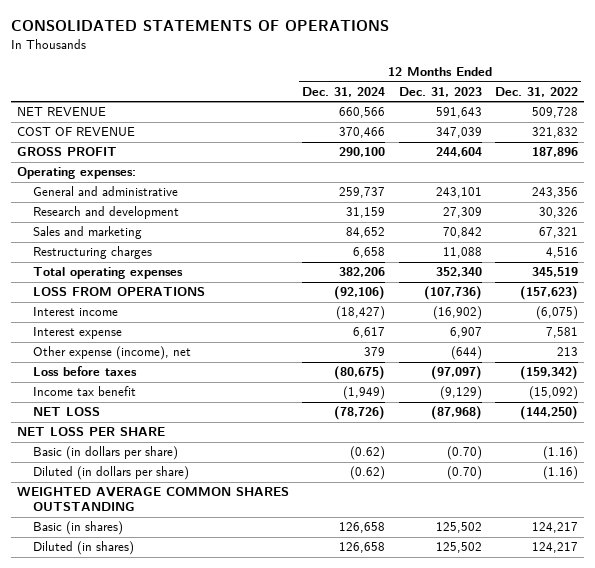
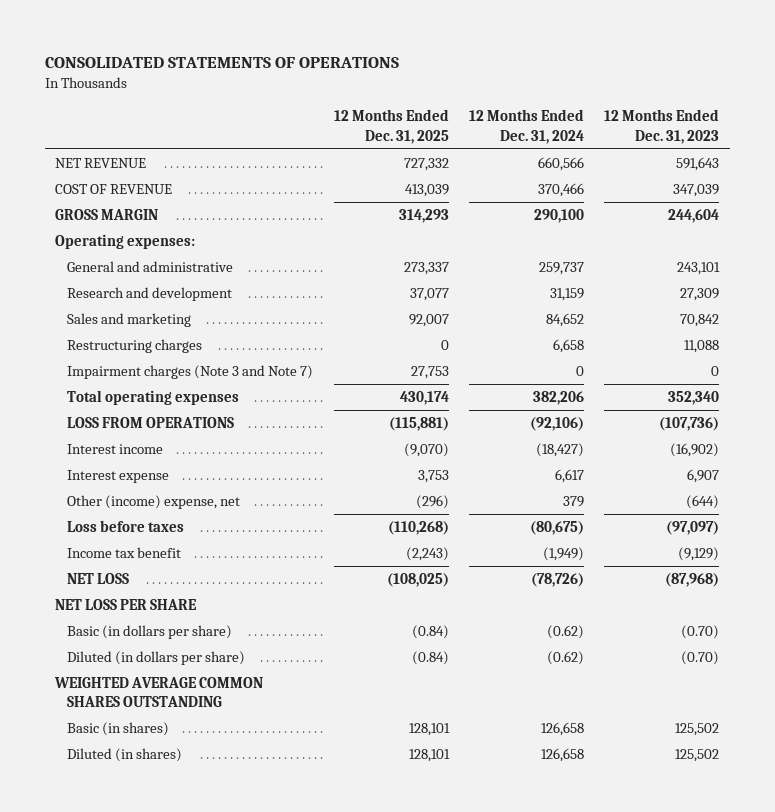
[494,87,578,98] Dec. 31, 2022 -> none
none -> [333,109,449,144] 12 Months Ended Dec. 31, 2025
[17,147,118,157] GROSS PROFIT -> [55,209,159,221] GROSS MARGIN
none -> [67,365,314,380] Impairment charges (Note 3 and Note 7)
[32,346,191,361] Other expense (income), net -> [67,495,241,510] Other (income) expense, net

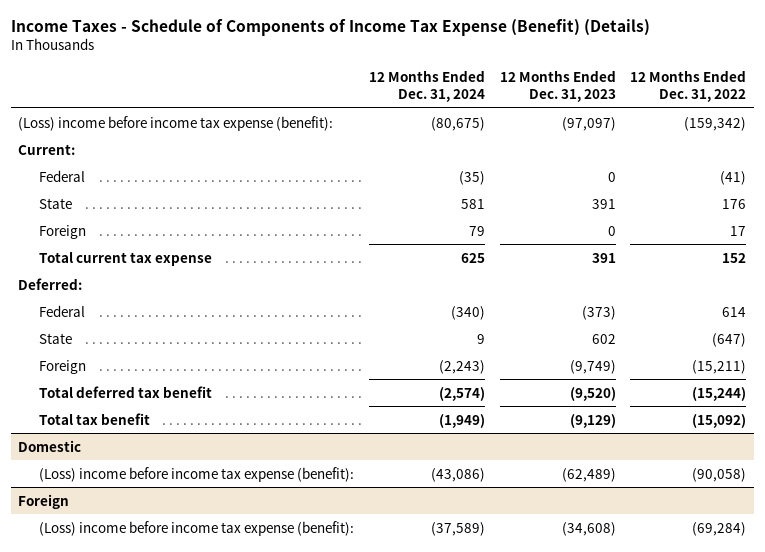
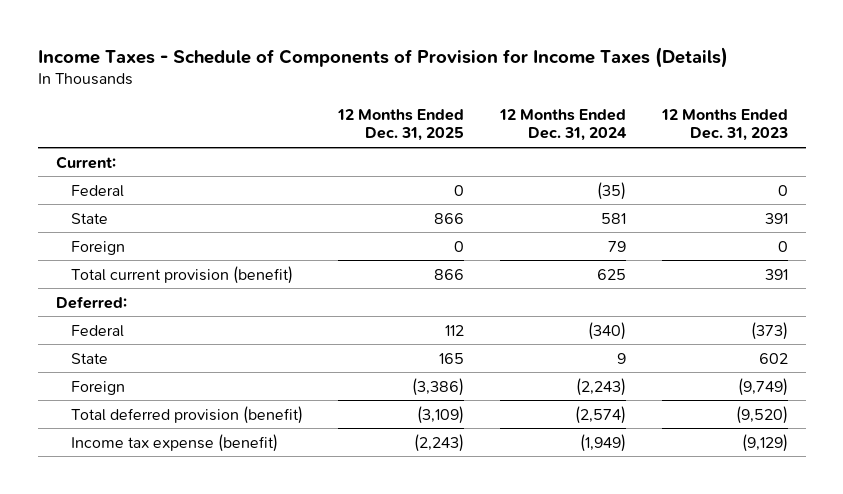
[10,18,650,36] Income Taxes - Schedule of Components of Income Tax Expense (Benefit) (Details) -> [37,46,728,68] Income Taxes - Schedule of Components of Provision for Income Taxes (Details)
[630,70,747,103] 12 Months Ended Dec. 31, 2022 -> none
none -> [337,108,465,142] 12 Months Ended Dec. 31, 2025
[18,115,334,131] (Loss) income before income tax expense (benefit): -> none
[39,251,213,266] Total current tax expense -> [70,265,293,284] Total current provision (benefit)
[18,439,82,452] Domestic -> none
[39,466,355,482] (Loss) income before income tax expense (benefit): -> none
[18,493,70,509] Foreign -> none
[39,520,355,536] (Loss) income before income tax expense (benefit): -> none
[39,385,213,398] Total deferred tax benefit -> [70,405,303,424] Total deferred provision (benefit)
[39,412,151,425] Total tax benefit -> [70,433,278,452] Income tax expense (benefit)

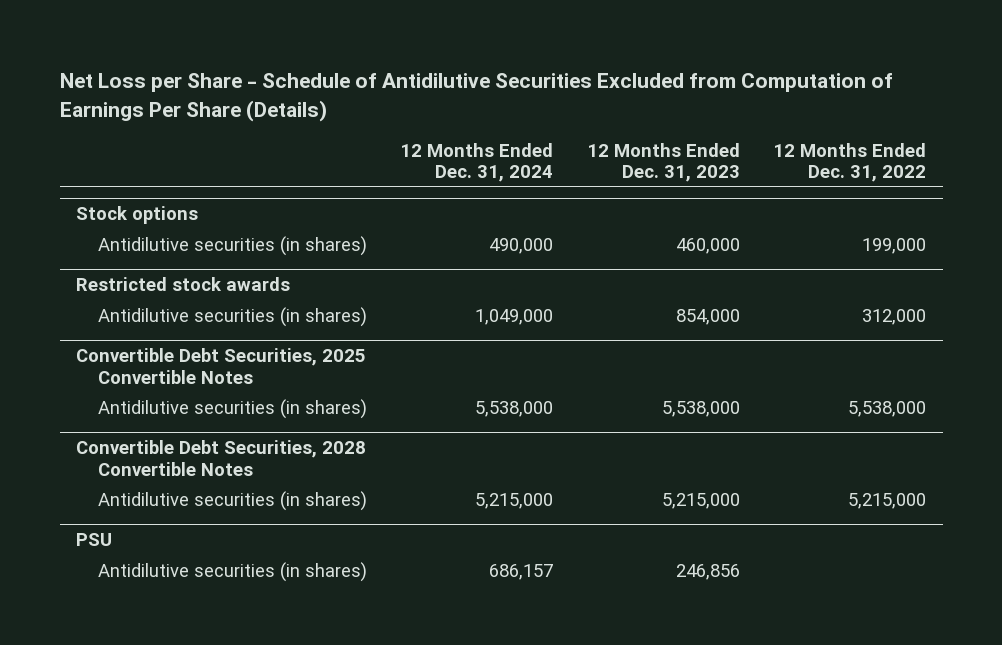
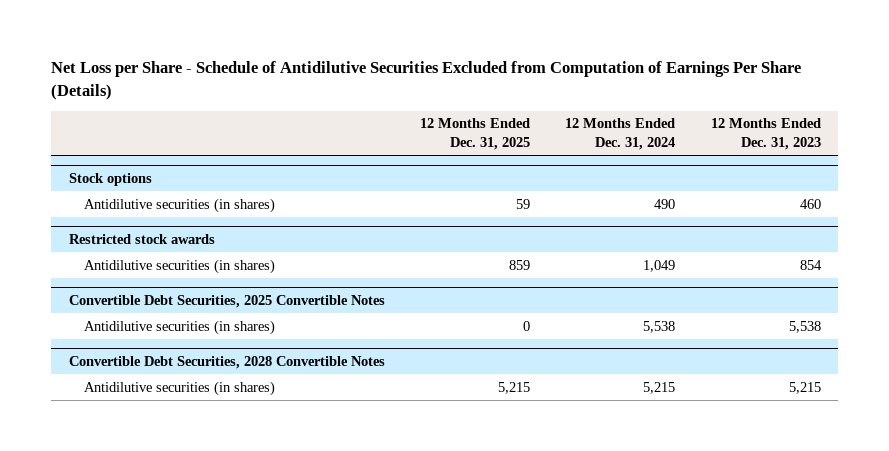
[772,142,926,183] 12 Months Ended Dec. 31, 2022 -> none
none -> [419,118,530,150] 12 Months Ended Dec. 31, 2025
[489,237,554,254] 490,000 -> [654,198,676,209] 490
[675,237,740,254] 460,000 -> [799,198,821,209] 460
[475,308,554,325] 1,049,000 -> [643,259,676,272] 1,049
[675,308,740,325] 854,000 -> [799,259,822,270] 854
[475,400,554,417] 5,538,000 -> [643,320,676,333] 5,538
[661,400,740,417] 5,538,000 -> [788,320,821,333] 5,538
[76,533,113,547] PSU -> none
[98,561,368,582] Antidilutive securities (in shares) -> none
[475,492,554,509] 5,215,000 -> [643,381,676,394] 5,215
[661,492,740,509] 5,215,000 -> [788,381,821,394] 5,215

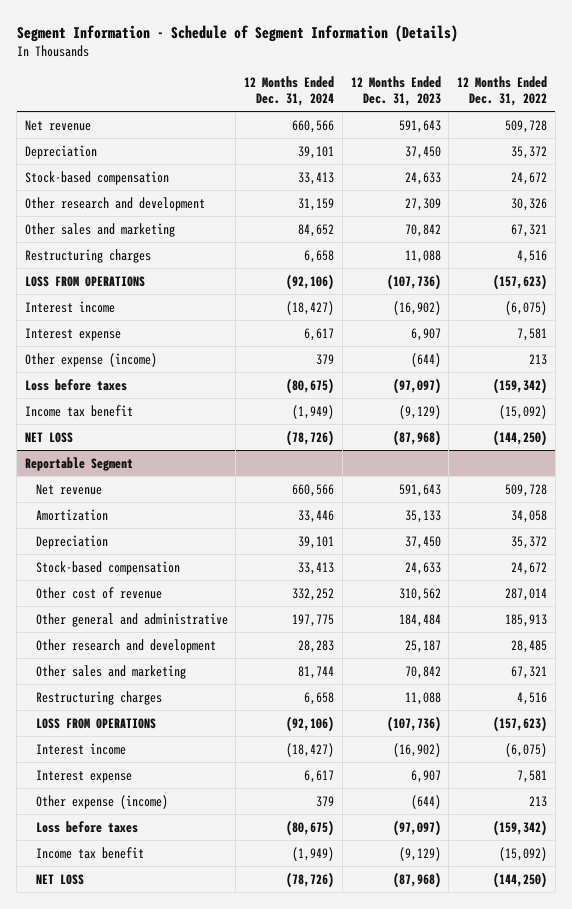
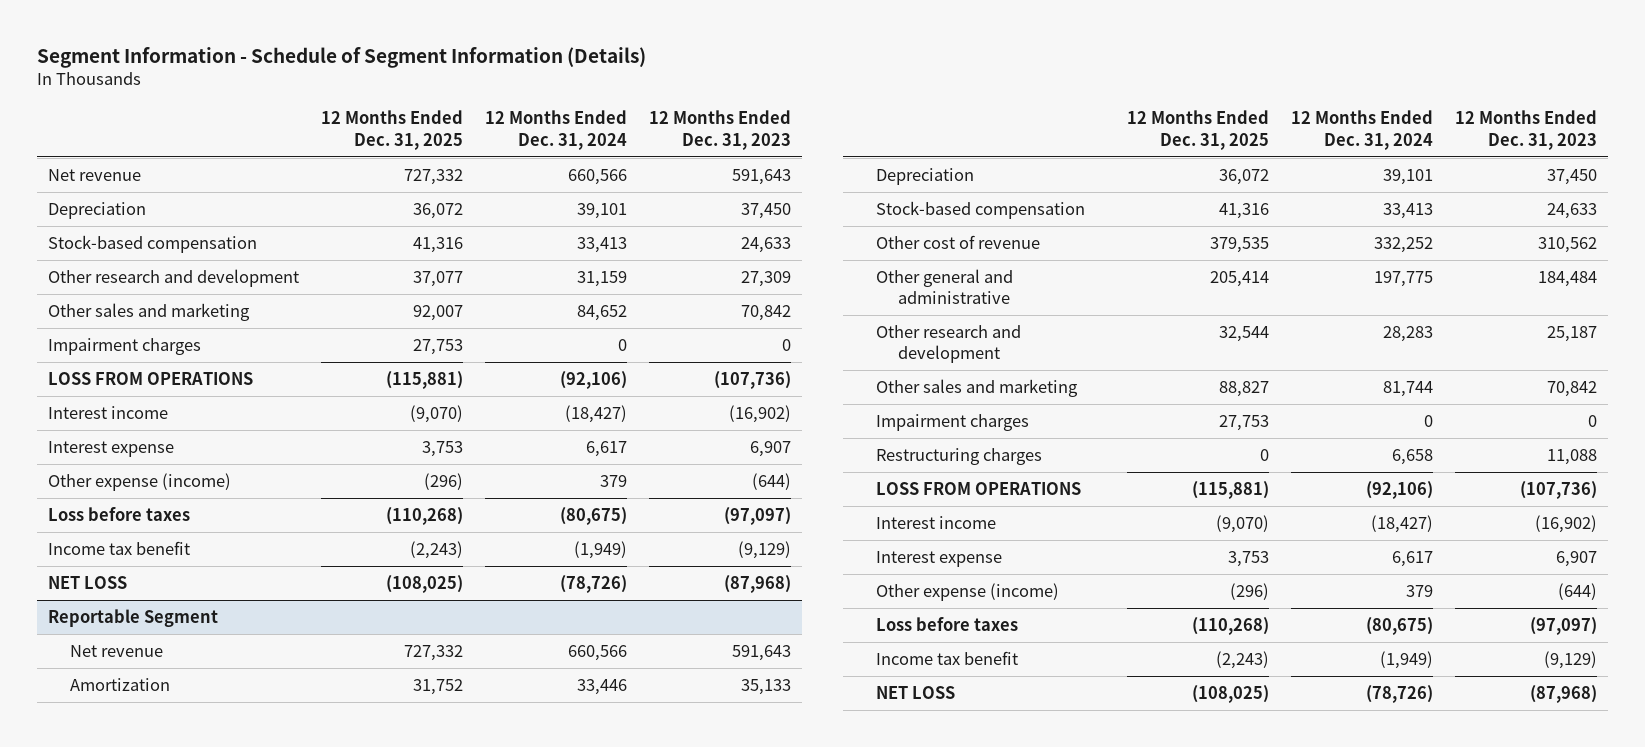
[456,76,547,106] 12 Months Ended Dec. 31, 2022 -> none
none -> [321,110,464,150] 12 Months Ended Dec. 31, 2025
[25,248,152,263] Restructuring charges -> none
none -> [48,337,202,355] Impairment charges
none -> [876,413,1030,431] Impairment charges

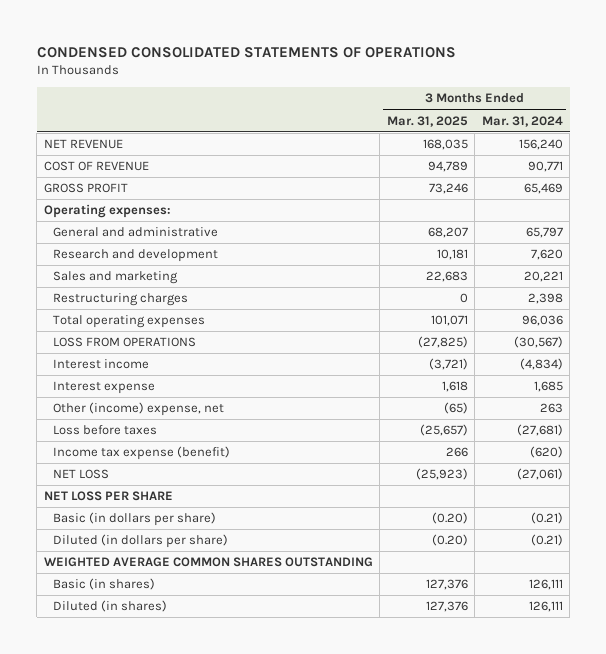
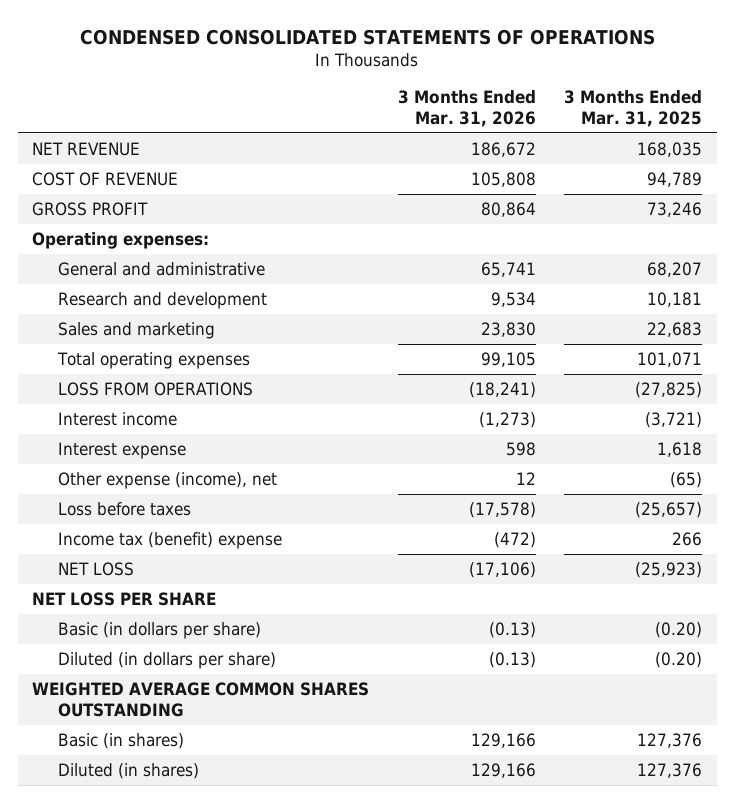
[481,115,563,127] Mar. 31, 2024 -> none
none -> [397,90,536,127] 3 Months Ended Mar. 31, 2026
[52,293,188,307] Restructuring charges -> none
[52,402,224,417] Other (income) expense, net -> [57,472,277,490] Other expense (income), net
[52,446,230,461] Income tax expense (benefit) -> [57,532,282,550] Income tax (benefit) expense

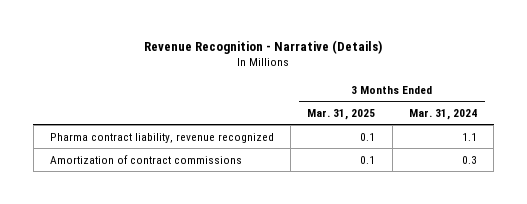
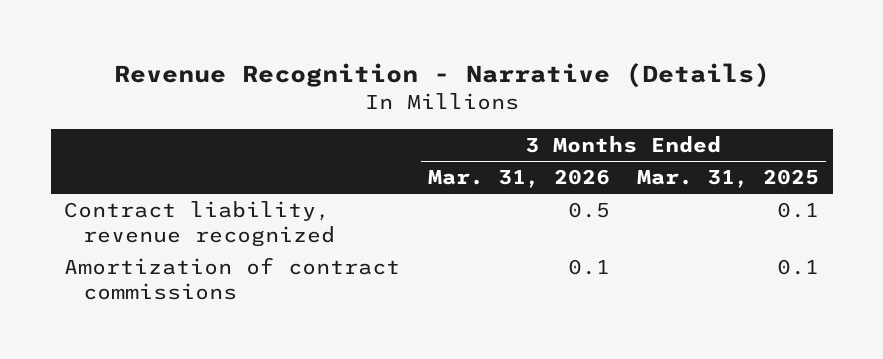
[408,108,477,120] Mar. 31, 2024 -> none
none -> [427,169,610,189] Mar. 31, 2026
[49,132,274,143] Pharma contract liability, revenue recognized -> [64,201,336,247] Contract liability, revenue recognized

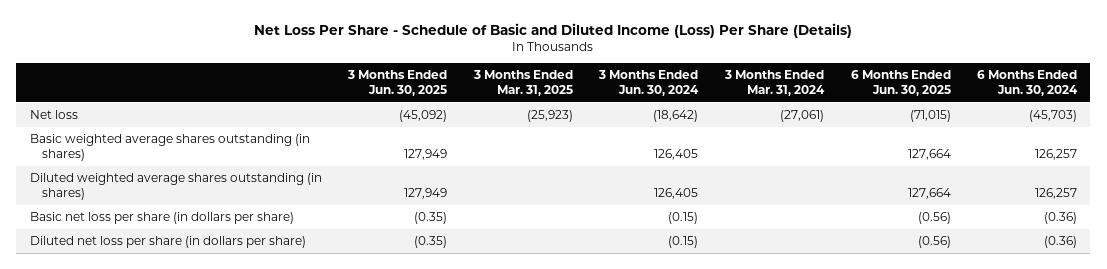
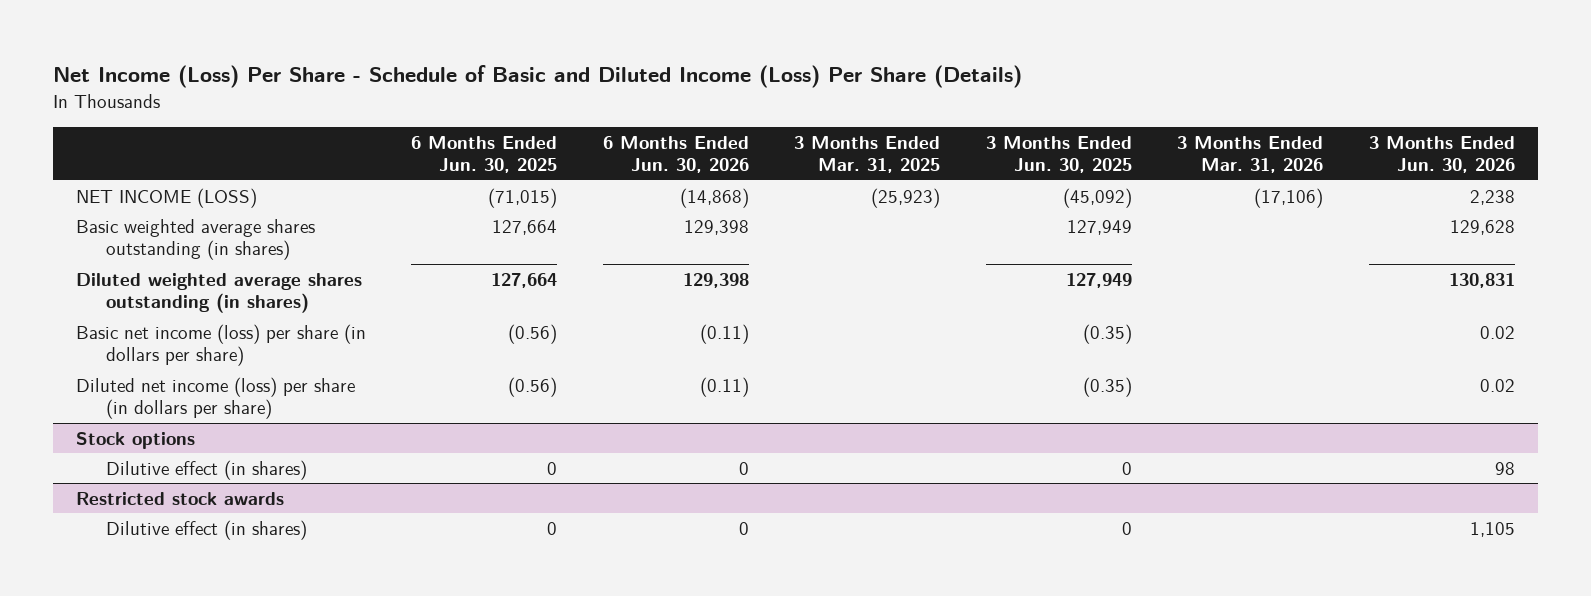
[254,22,853,38] Net Loss Per Share - Schedule of Basic and Diluted Income (Loss) Per Share (Details) -> [52,65,1022,89] Net Income (Loss) Per Share - Schedule of Basic and Diluted Income (Loss) Per Share (Details)
[598,69,700,96] 3 Months Ended Jun. 30, 2024 -> none
[724,69,826,96] 3 Months Ended Mar. 31, 2024 -> none
[977,69,1079,96] 6 Months Ended Jun. 30, 2024 -> none
none -> [602,135,749,174] 6 Months Ended Jun. 30, 2026
none -> [1177,135,1324,174] 3 Months Ended Mar. 31, 2026
none -> [1368,135,1515,174] 3 Months Ended Jun. 30, 2026
[29,110,78,120] Net loss -> [75,187,257,208] NET INCOME (LOSS)
[29,212,294,225] Basic net loss per share (in dollars per share) -> [75,323,366,367] Basic net income (loss) per share (in dollars per share)
[29,236,306,249] Diluted net loss per share (in dollars per share) -> [75,376,355,420] Diluted net income (loss) per share (in dollars per share)
none -> [75,431,195,449] Stock options
none -> [105,459,307,480] Dilutive effect (in shares)
none -> [75,491,284,505] Restricted stock awards
none -> [105,519,307,540] Dilutive effect (in shares)

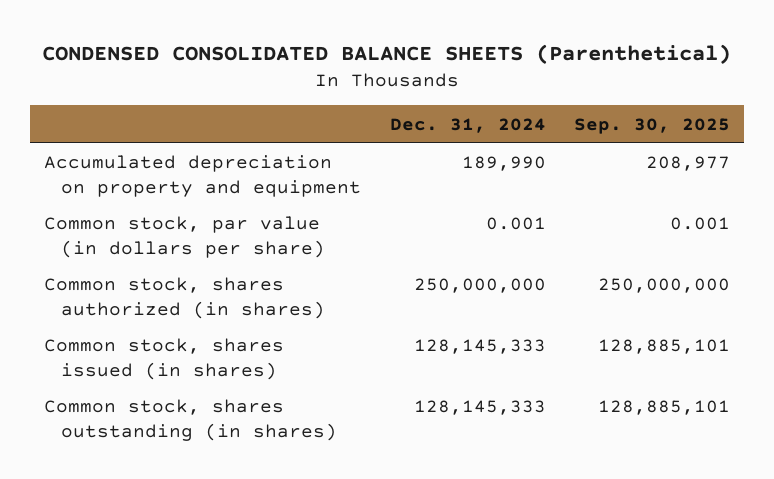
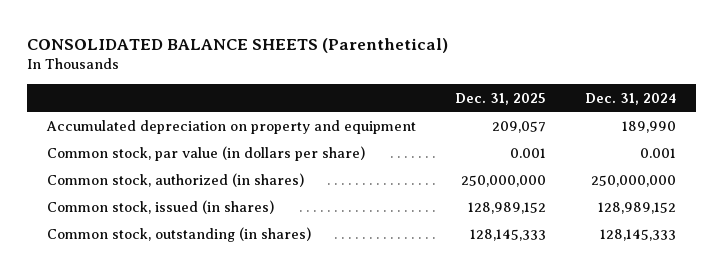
[41,43,731,64] CONDENSED CONSOLIDATED BALANCE SHEETS (Parenthetical) -> [26,37,448,53] CONSOLIDATED BALANCE SHEETS (Parenthetical)
[573,117,730,134] Sep. 30, 2025 -> none
none -> [454,92,546,105] Dec. 31, 2025
[43,277,326,319] Common stock, shares authorized (in shares) -> [46,172,304,187] Common stock, authorized (in shares)
[43,338,284,380] Common stock, shares issued (in shares) -> [46,199,274,214] Common stock, issued (in shares)
[413,339,546,355] 128,145,333 -> [598,201,677,214] 128,989,152
[43,399,338,441] Common stock, shares outstanding (in shares) -> [46,226,311,242] Common stock, outstanding (in shares)

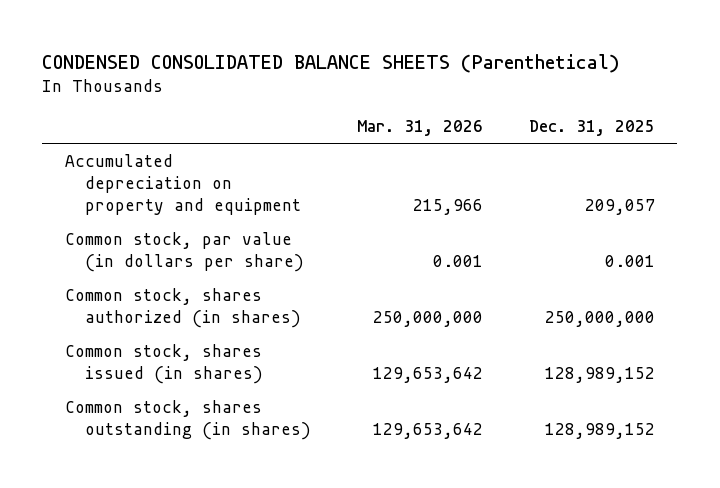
[26,37,448,53] CONSOLIDATED BALANCE SHEETS (Parenthetical) -> [42,53,621,73] CONDENSED CONSOLIDATED BALANCE SHEETS (Parenthetical)
[585,92,677,105] Dec. 31, 2024 -> none
none -> [356,120,483,137] Mar. 31, 2026
[46,172,304,187] Common stock, authorized (in shares) -> [65,288,302,328] Common stock, shares authorized (in shares)
[46,199,274,214] Common stock, issued (in shares) -> [65,344,264,384] Common stock, shares issued (in shares)
[46,226,311,242] Common stock, outstanding (in shares) -> [65,400,312,440] Common stock, shares outstanding (in shares)
[469,228,546,241] 128,145,333 -> [544,422,655,439] 128,989,152

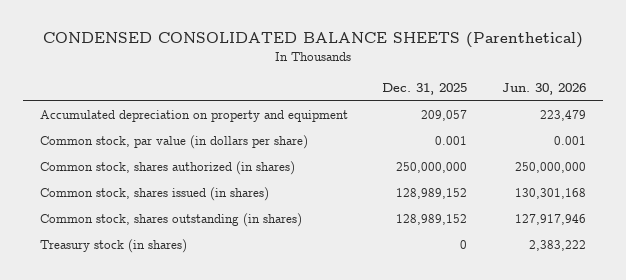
[356,120,483,137] Mar. 31, 2026 -> none
none -> [501,82,586,95] Jun. 30, 2026
none -> [40,238,188,253] Treasury stock (in shares)

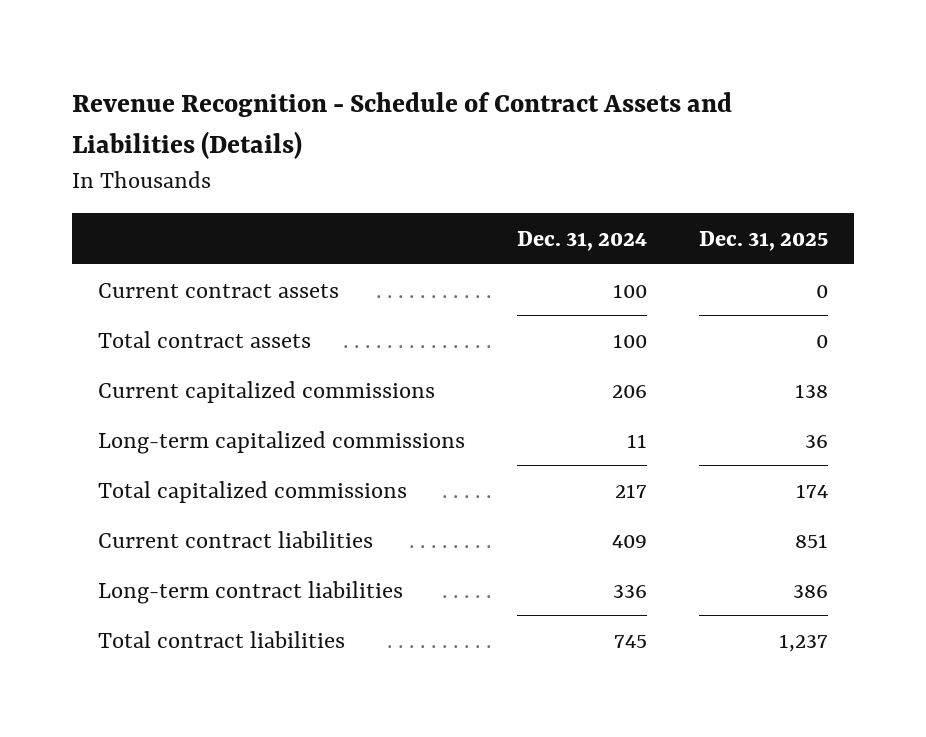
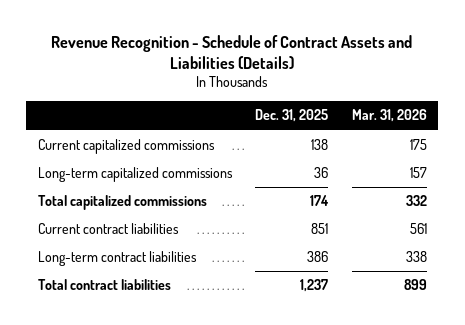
[517,231,648,252] Dec. 31, 2024 -> none
none -> [351,109,427,123] Mar. 31, 2026
[98,282,340,298] Current contract assets -> none
[98,330,312,348] Total contract assets -> none

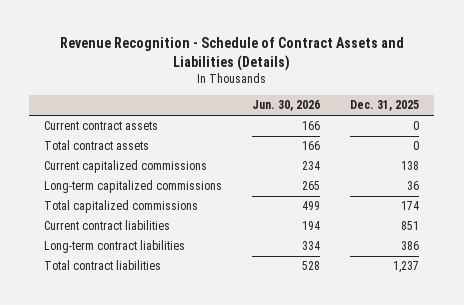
[351,109,427,123] Mar. 31, 2026 -> none
none -> [252,100,321,112] Jun. 30, 2026
none -> [44,121,159,131] Current contract assets
none -> [44,140,150,151] Total contract assets

